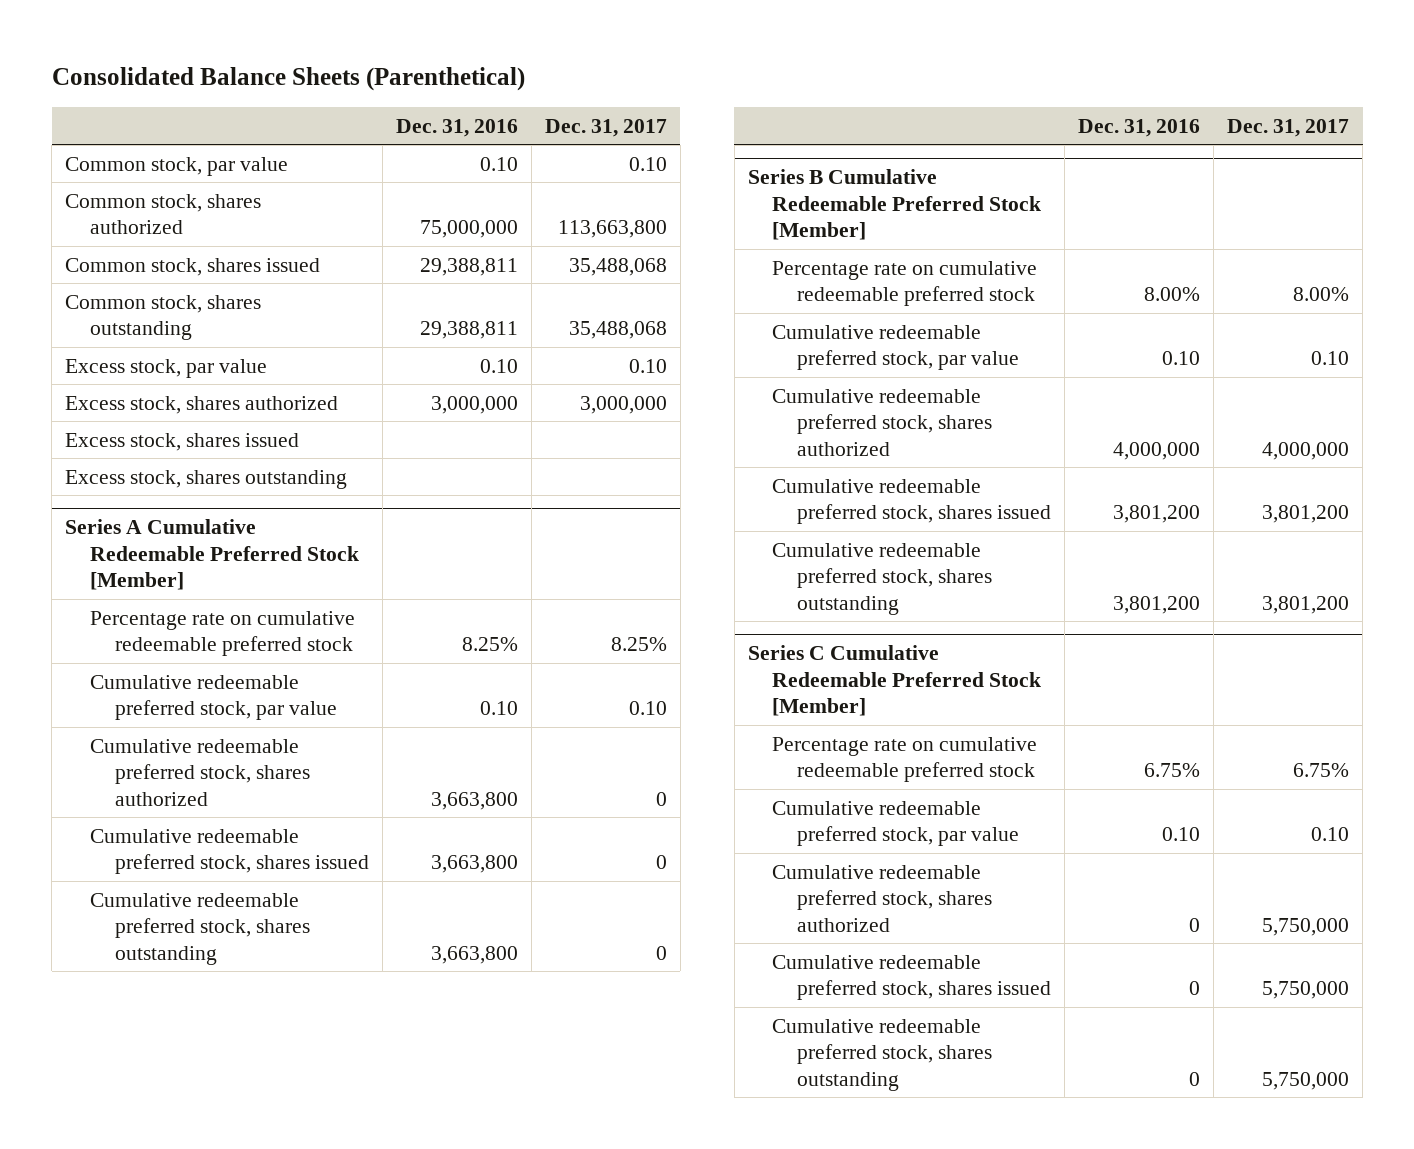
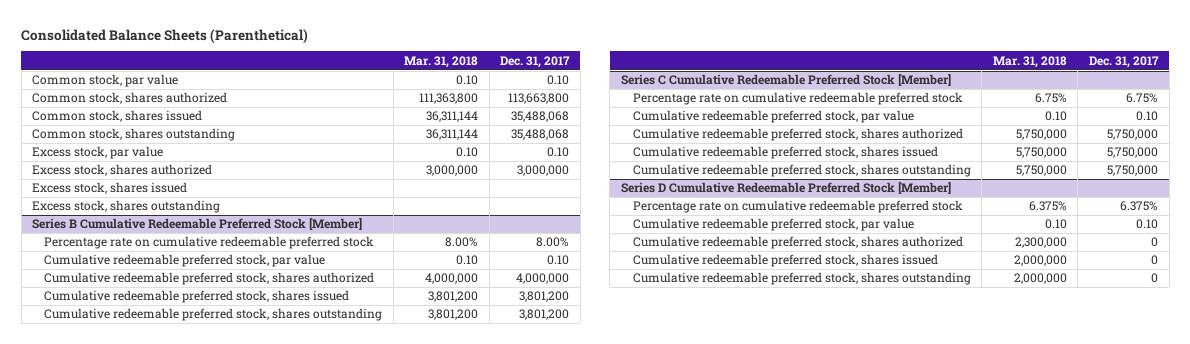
[395,118,518,137] Dec. 31, 2016 -> none
none -> [404,55,479,68] Mar. 31, 2018
[65,518,360,591] Series A Cumulative Redeemable Preferred Stock [Member] -> none
[90,610,356,657] Percentage rate on cumulative redeemable preferred stock -> none
[90,674,337,721] Cumulative redeemable preferred stock, par value -> none
[90,738,310,806] Cumulative redeemable preferred stock, shares authorized -> none
[90,828,369,875] Cumulative redeemable preferred stock, shares issued -> none
[90,892,310,965] Cumulative redeemable preferred stock, shares outstanding -> none
none -> [621,182,952,195] Series D Cumulative Redeemable Preferred Stock [Member]
none -> [632,200,963,214] Percentage rate on cumulative redeemable preferred stock
none -> [632,218,914,232] Cumulative redeemable preferred stock, par value
none -> [632,236,963,250] Cumulative redeemable preferred stock, shares authorized
none -> [632,254,938,268] Cumulative redeemable preferred stock, shares issued
none -> [632,272,971,286] Cumulative redeemable preferred stock, shares outstanding

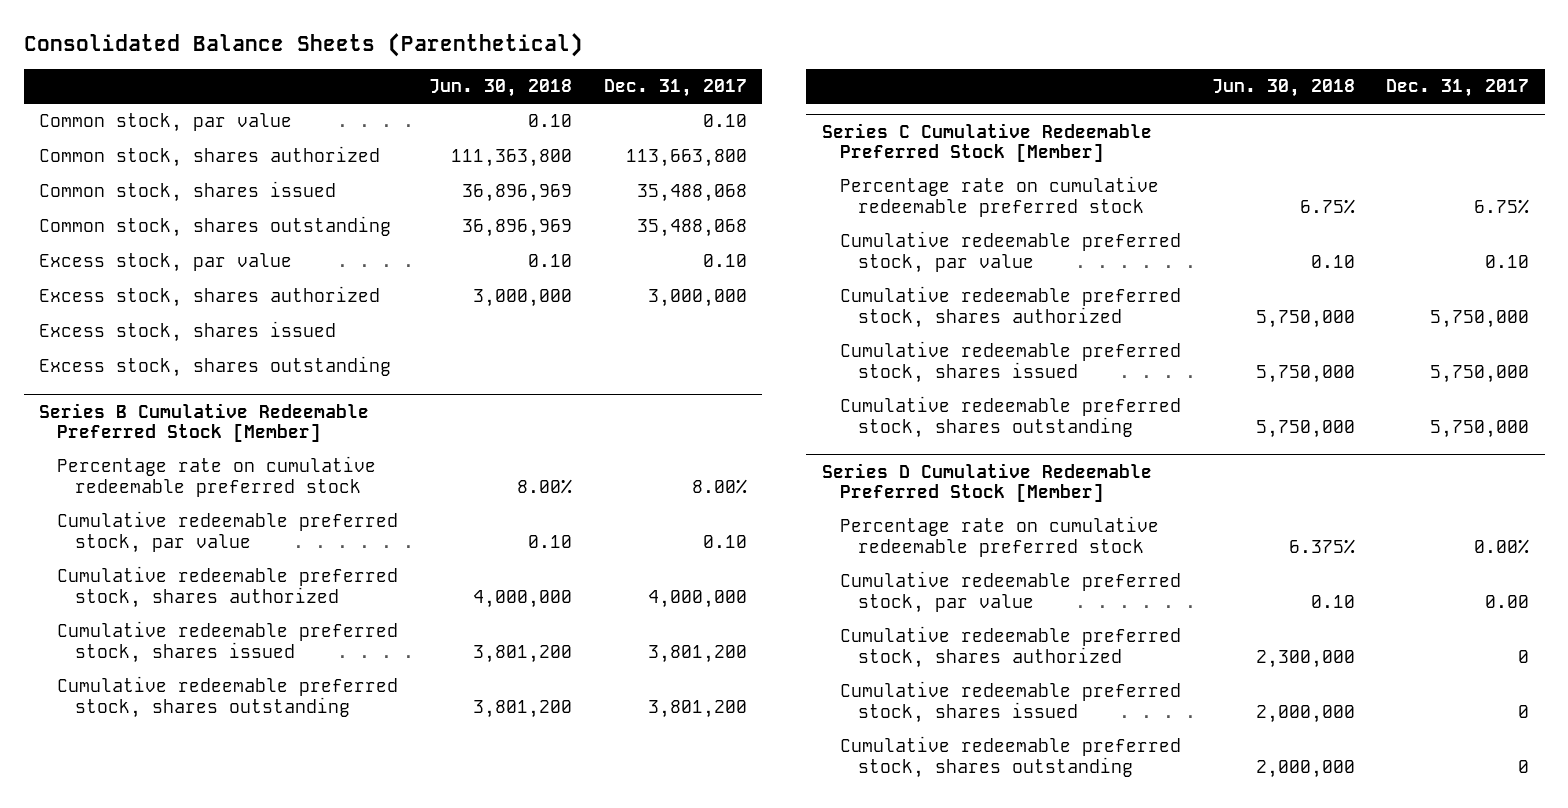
[404,55,479,68] Mar. 31, 2018 -> none
none -> [429,79,573,98] Jun. 30, 2018
[1120,201,1159,212] 6.375% -> [1474,538,1530,554] 0.00%
[1136,219,1159,230] 0.10 -> [1485,594,1530,608] 0.00

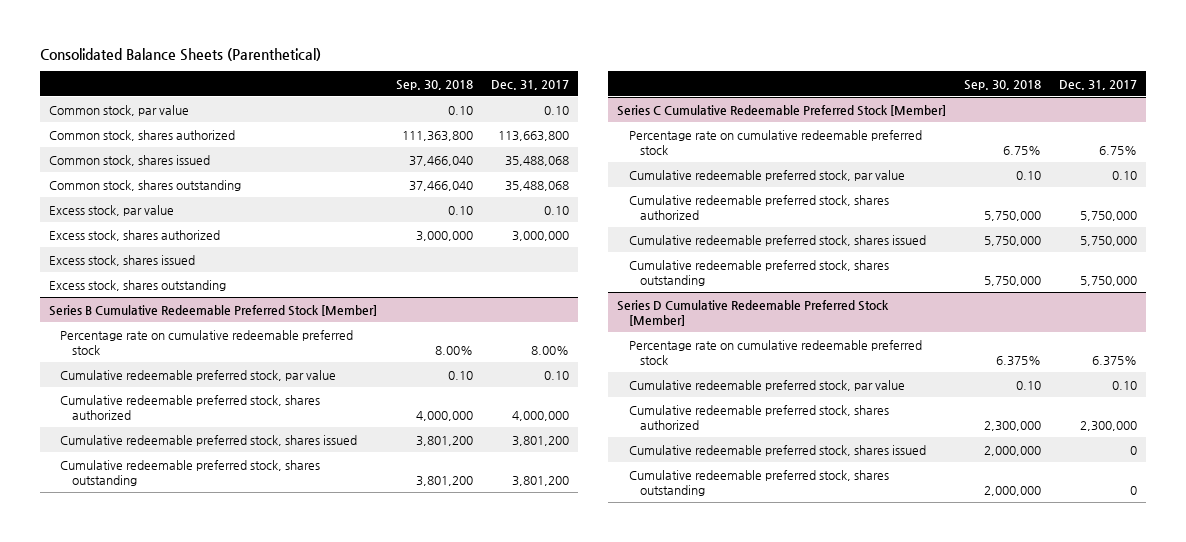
[429,79,573,98] Jun. 30, 2018 -> none
none -> [395,79,473,90] Sep. 30, 2018
[1474,538,1530,554] 0.00% -> [1091,356,1137,367] 6.375%
[1485,594,1530,608] 0.00 -> [1111,380,1137,390] 0.10
[1518,649,1530,663] 0 -> [1079,421,1137,432] 2,300,000

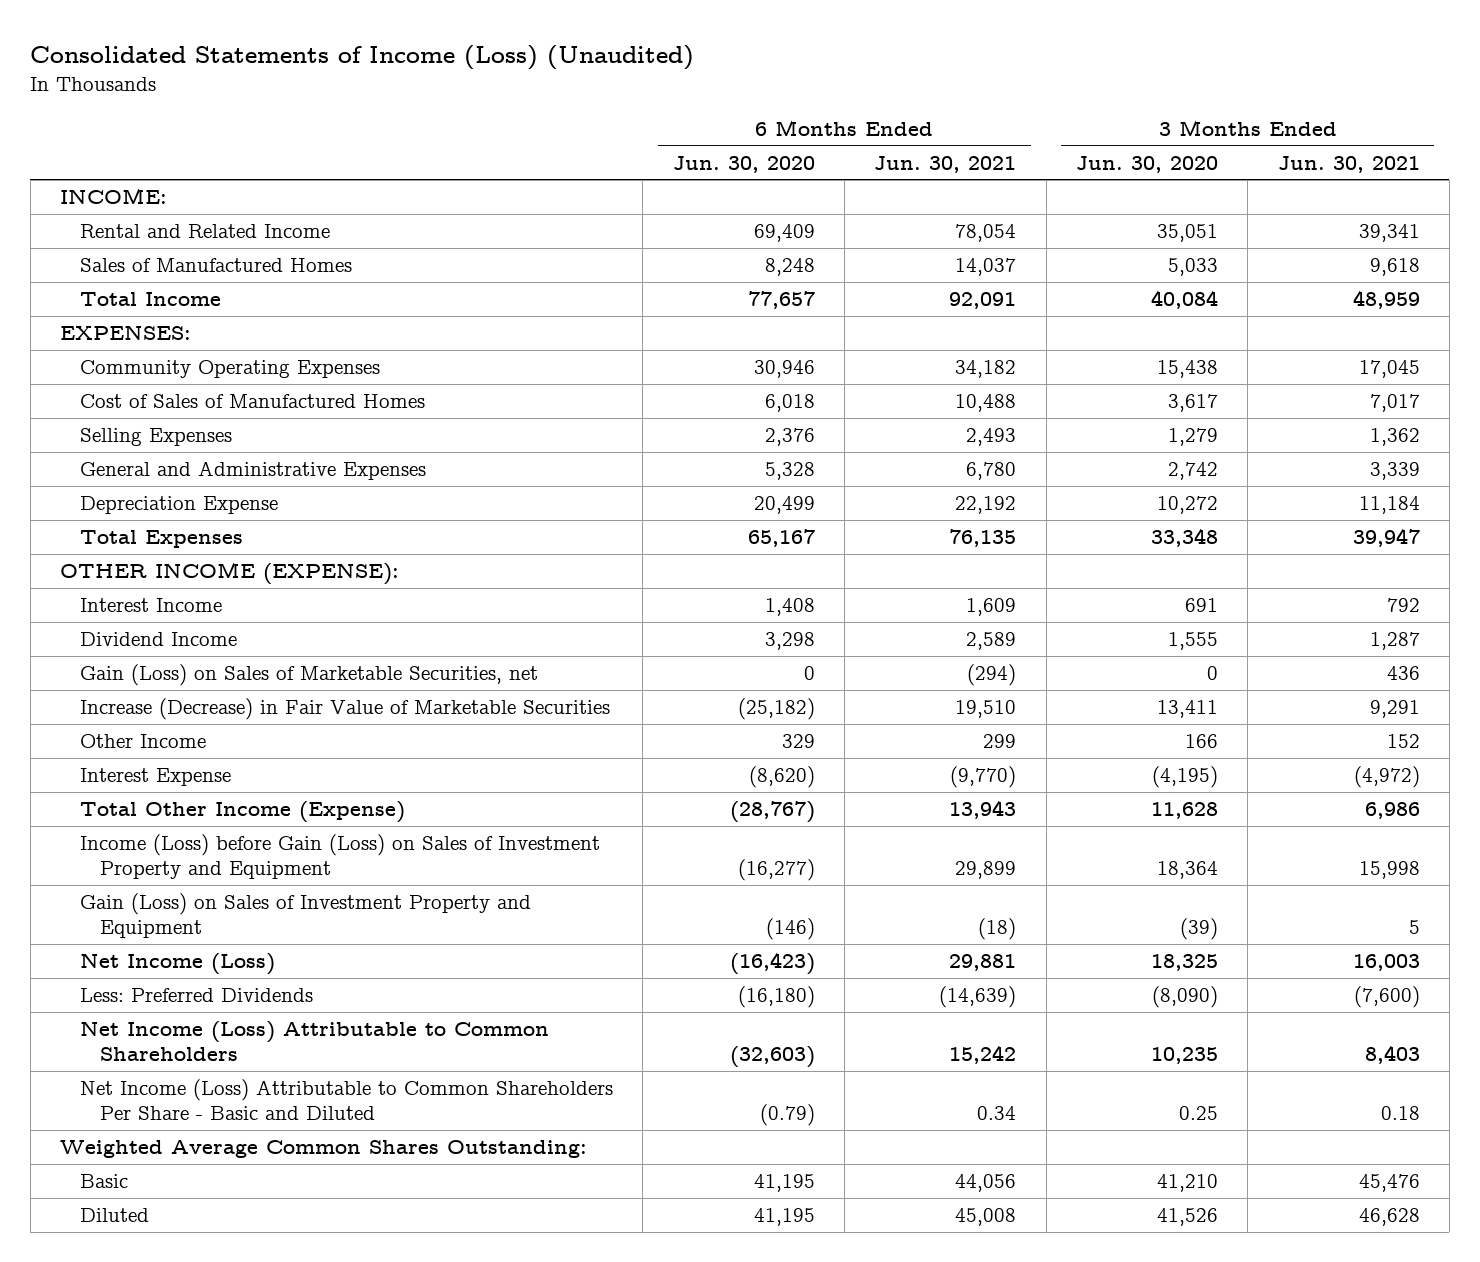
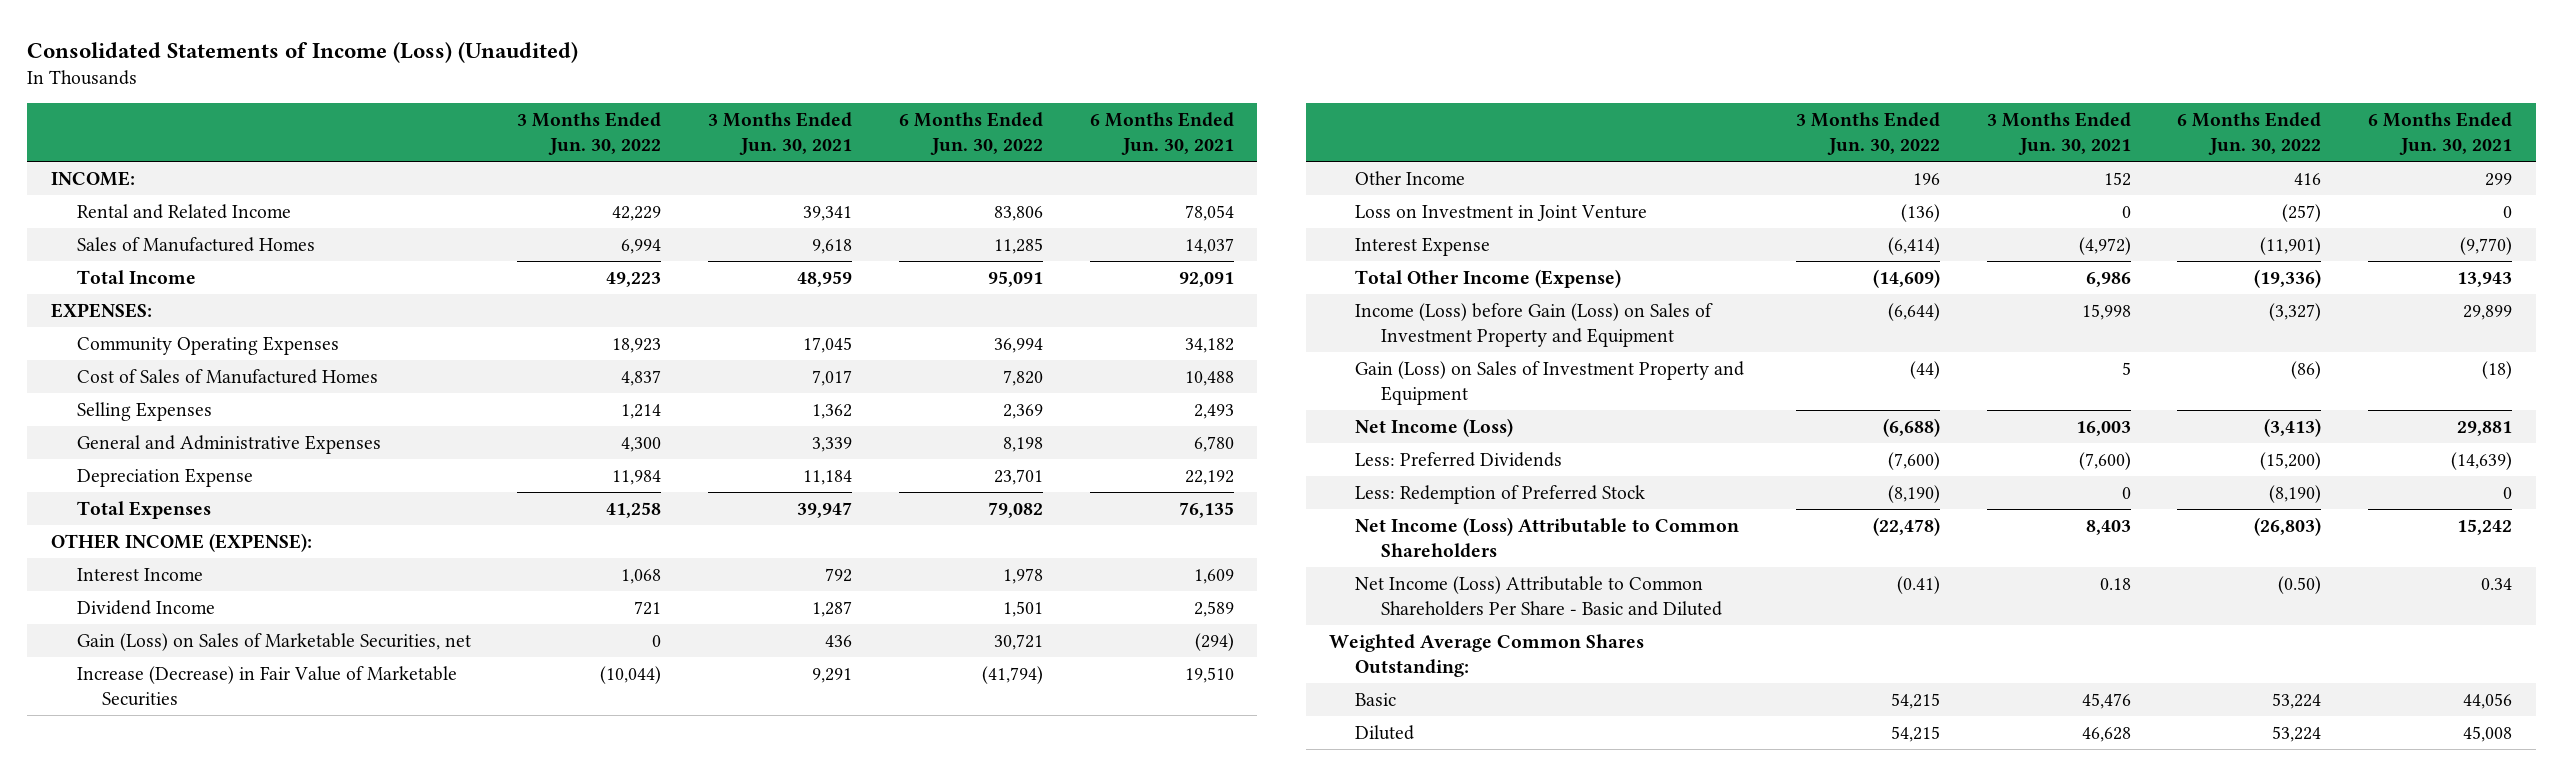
[672,155,815,173] Jun. 30, 2020 -> none
[1075,155,1218,173] Jun. 30, 2020 -> none
none -> [517,112,662,155] 3 Months Ended Jun. 30, 2022
none -> [898,112,1043,155] 6 Months Ended Jun. 30, 2022
none -> [1354,205,1647,222] Loss on Investment in Joint Venture
none -> [1354,485,1645,505] Less: Redemption of Preferred Stock

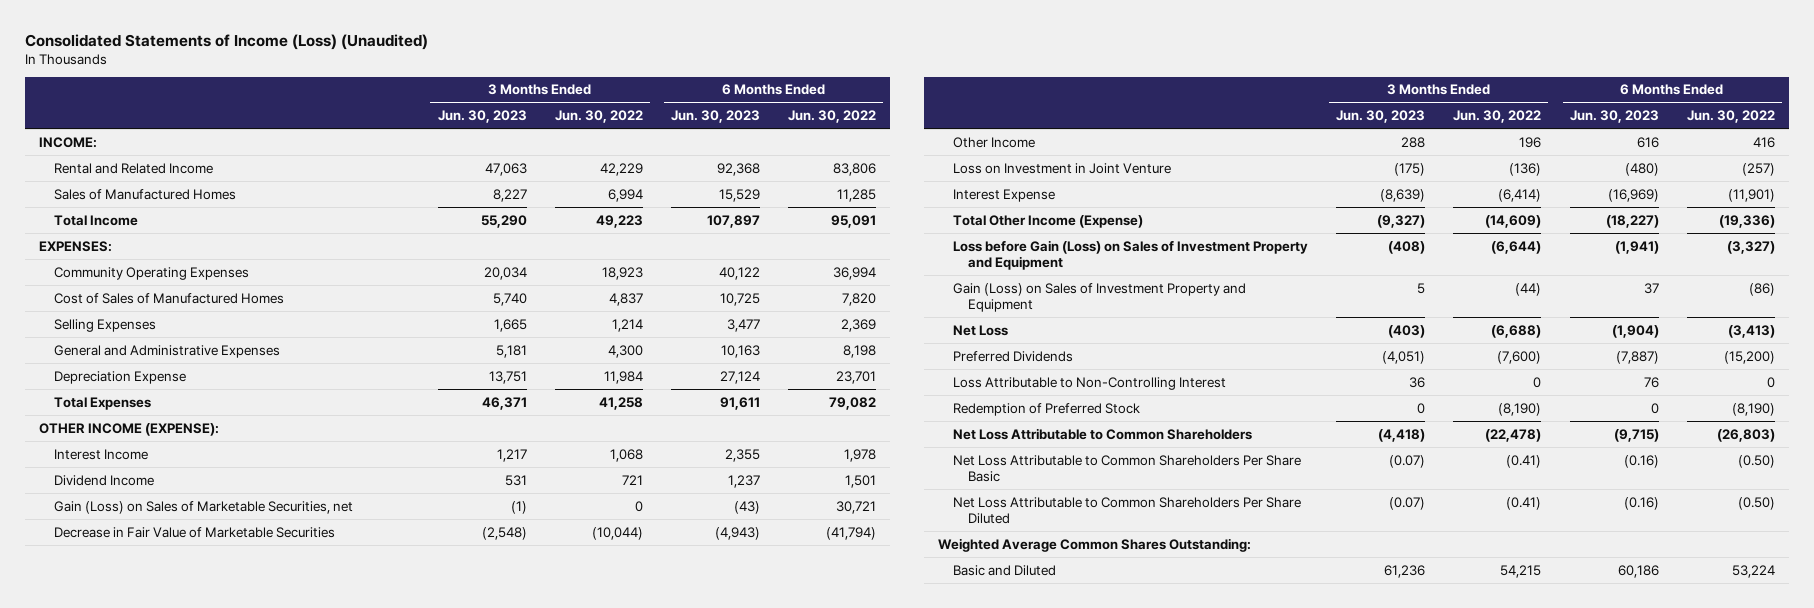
[708,112,853,155] 3 Months Ended Jun. 30, 2021 -> none
[1089,112,1234,155] 6 Months Ended Jun. 30, 2021 -> none
none -> [437,110,527,124] Jun. 30, 2023
none -> [670,110,760,124] Jun. 30, 2023
[76,666,457,706] Increase (Decrease) in Fair Value of Marketable Securities -> [54,526,336,538] Decrease in Fair Value of Marketable Securities
[1354,303,1713,347] Income (Loss) before Gain (Loss) on Sales of Investment Property and Equipment -> [952,239,1308,271] Loss before Gain (Loss) on Sales of Investment Property and Equipment
[1354,418,1513,438] Net Income (Loss) -> [952,324,1008,336] Net Loss
[1354,452,1562,468] Less: Preferred Dividends -> [952,350,1073,362] Preferred Dividends
none -> [952,376,1226,390] Loss Attributable to Non-Controlling Interest
[1354,485,1645,505] Less: Redemption of Preferred Stock -> [952,402,1140,416] Redemption of Preferred Stock
[1354,517,1739,558] Net Income (Loss) Attributable to Common Shareholders -> [952,427,1252,440] Net Loss Attributable to Common Shareholders
[1354,576,1722,616] Net Income (Loss) Attributable to Common Shareholders Per Share - Basic and Diluted -> [952,454,1301,483] Net Loss Attributable to Common Shareholders Per Share Basic
none -> [952,496,1301,525] Net Loss Attributable to Common Shareholders Per Share Diluted
[1354,725,1414,741] Diluted -> none
[1354,693,1396,707] Basic -> [952,564,1056,576] Basic and Diluted

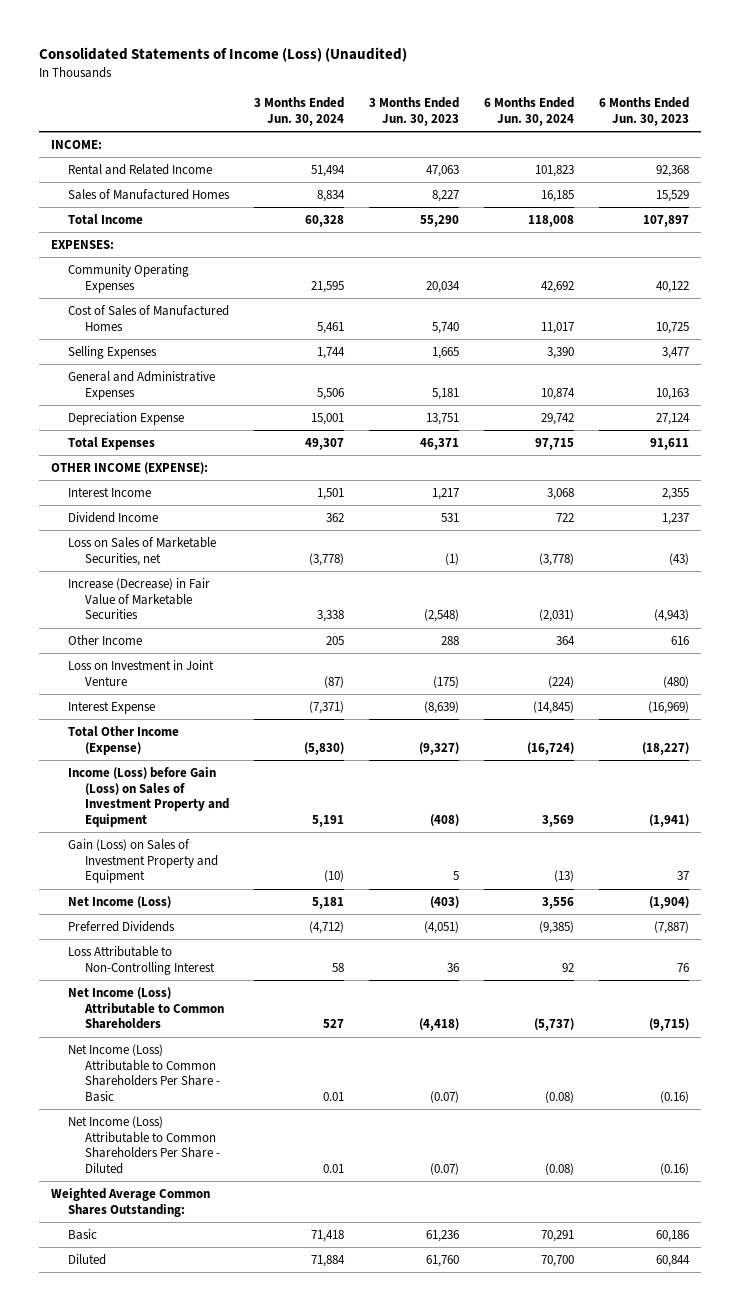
[554,110,643,124] Jun. 30, 2022 -> none
[788,110,877,124] Jun. 30, 2022 -> none
none -> [254,97,345,126] 3 Months Ended Jun. 30, 2024
none -> [483,97,574,126] 6 Months Ended Jun. 30, 2024
[54,500,354,514] Gain (Loss) on Sales of Marketable Securities, net -> [68,537,217,566] Loss on Sales of Marketable Securities, net
[54,526,336,538] Decrease in Fair Value of Marketable Securities -> [68,578,211,620] Increase (Decrease) in Fair Value of Marketable Securities
[952,239,1308,271] Loss before Gain (Loss) on Sales of Investment Property and Equipment -> [68,767,230,828] Income (Loss) before Gain (Loss) on Sales of Investment Property and Equipment
[952,324,1008,336] Net Loss -> [68,896,172,909] Net Income (Loss)
[952,402,1140,416] Redemption of Preferred Stock -> none
[952,427,1252,440] Net Loss Attributable to Common Shareholders -> [68,987,225,1030] Net Income (Loss) Attributable to Common Shareholders
[952,454,1301,483] Net Loss Attributable to Common Shareholders Per Share Basic -> [68,1044,221,1103] Net Income (Loss) Attributable to Common Shareholders Per Share - Basic
[952,496,1301,525] Net Loss Attributable to Common Shareholders Per Share Diluted -> [68,1116,221,1175] Net Income (Loss) Attributable to Common Shareholders Per Share - Diluted
[952,564,1056,576] Basic and Diluted -> [68,1229,98,1241] Basic
none -> [68,1254,107,1266] Diluted

